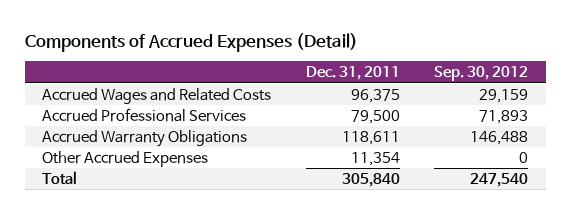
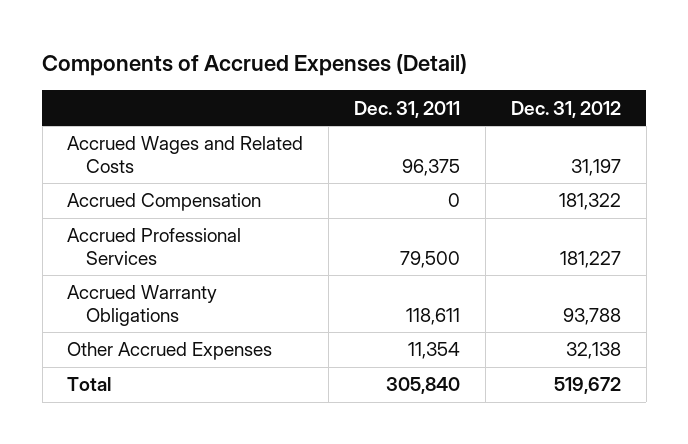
[434,66,529,82] Sep. 30, 2012 -> none
none -> [510,100,621,118] Dec. 31, 2012
none -> [67,193,262,212] Accrued Compensation

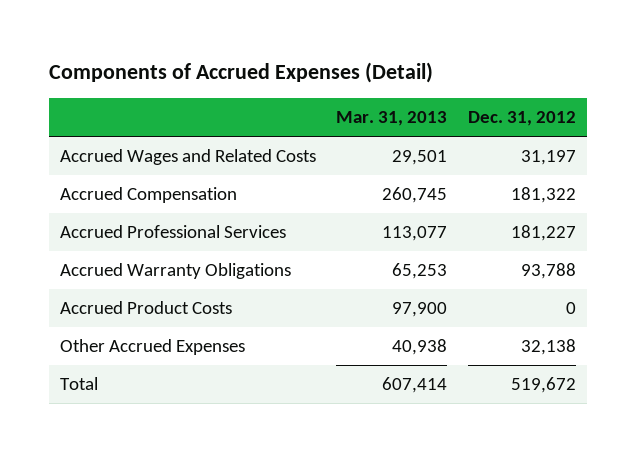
[354,100,461,118] Dec. 31, 2011 -> none
none -> [336,111,448,127] Mar. 31, 2013
none -> [59,301,232,315] Accrued Product Costs

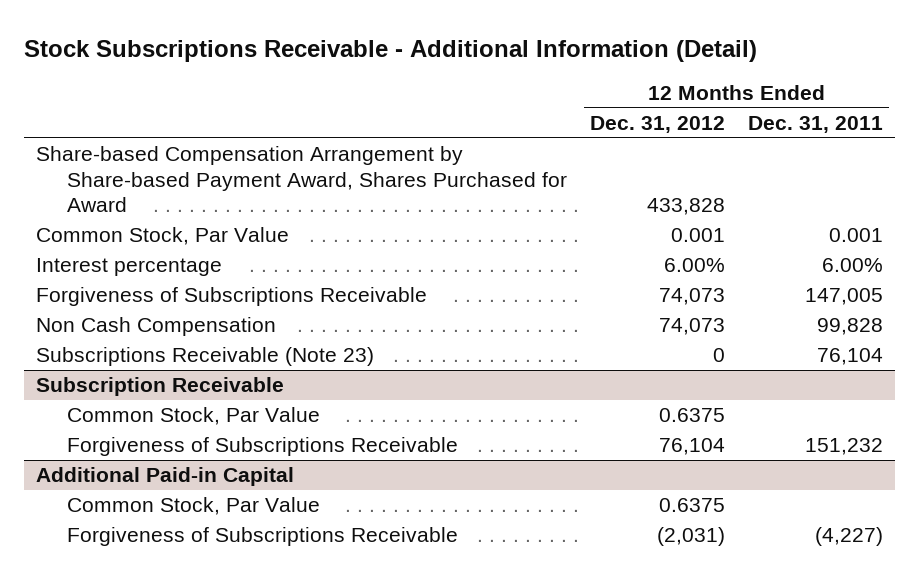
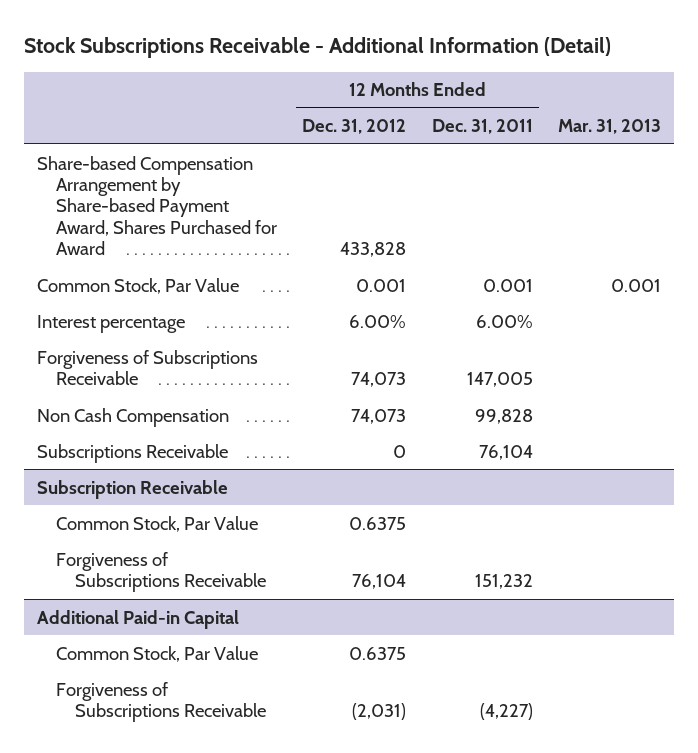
none -> [558,119,662,135] Mar. 31, 2013
[35,347,374,367] Subscriptions Receivable (Note 23) -> [36,443,228,463] Subscriptions Receivable

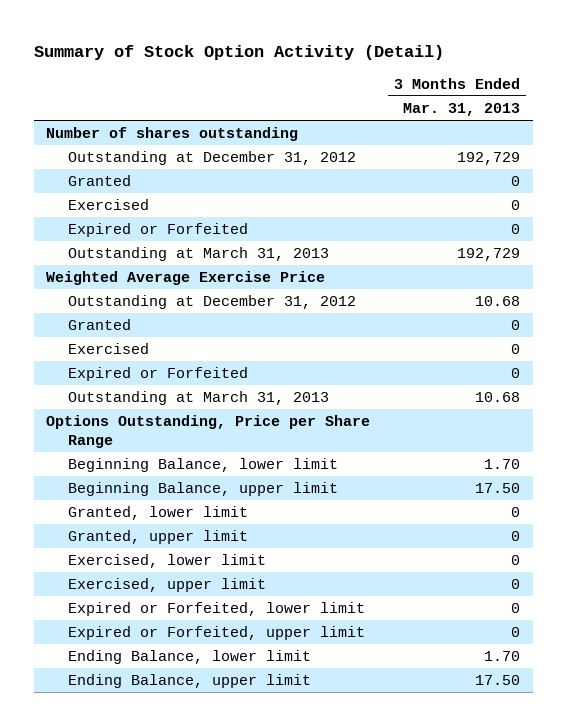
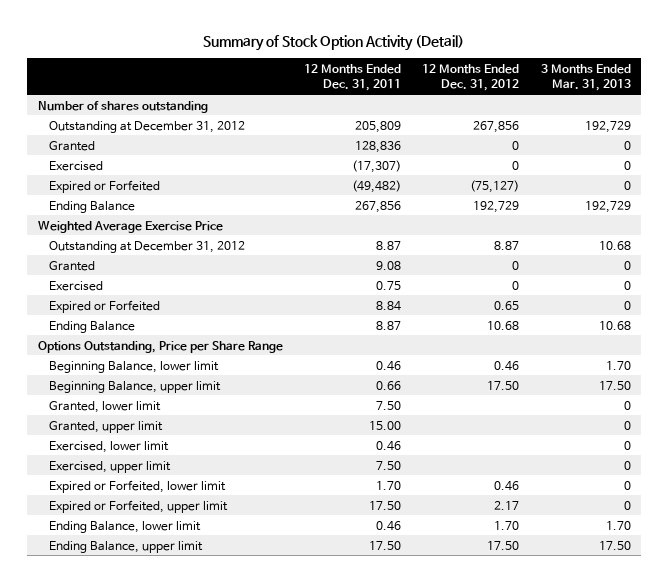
none -> [303,63,401,92] 12 Months Ended Dec. 31, 2011
none -> [422,63,520,92] 12 Months Ended Dec. 31, 2012
[68,246,330,261] Outstanding at March 31, 2013 -> [49,200,136,213] Ending Balance
[68,390,330,405] Outstanding at March 31, 2013 -> [49,320,136,333] Ending Balance

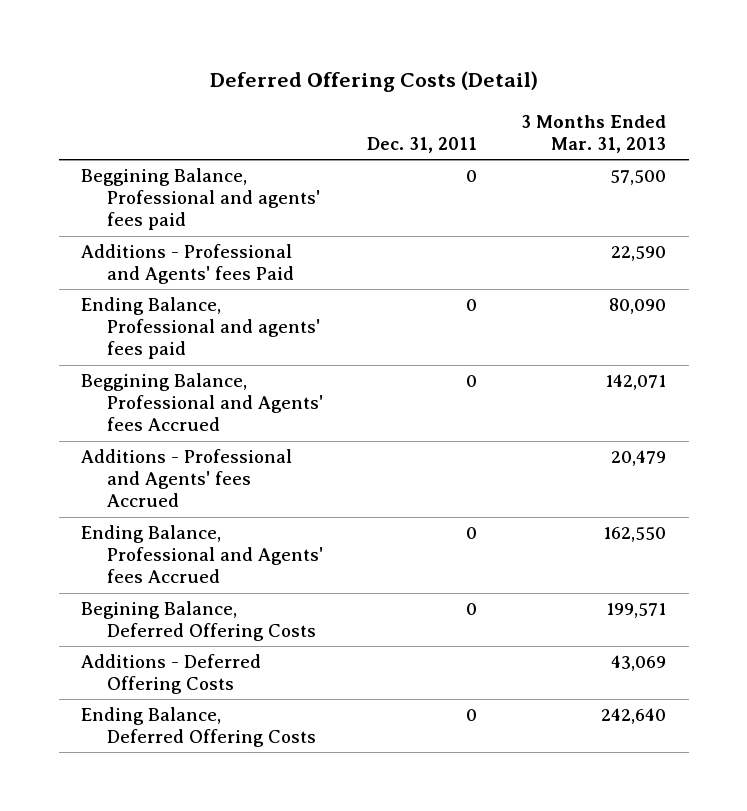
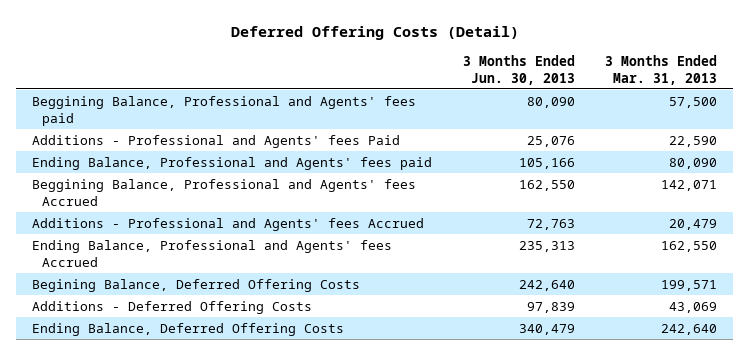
[367,137,478,154] Dec. 31, 2011 -> none
none -> [462,54,575,85] 3 Months Ended Jun. 30, 2013
[80,168,320,231] Beggining Balance, Professional and agents' fees paid -> [31,95,416,126] Beggining Balance, Professional and Agents' fees paid
[80,297,320,360] Ending Balance, Professional and agents' fees paid -> [31,156,432,170] Ending Balance, Professional and Agents' fees paid

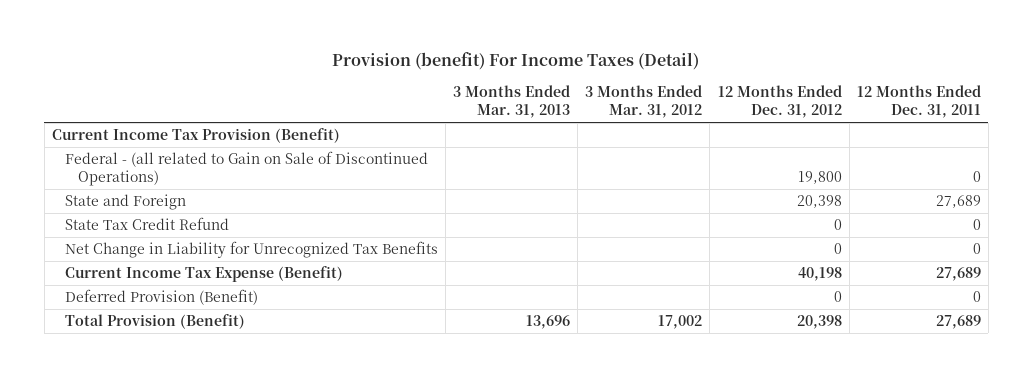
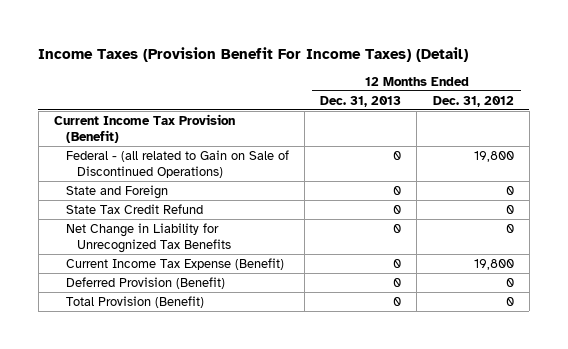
[332,51,700,70] Provision (benefit) For Income Taxes (Detail) -> [38,46,469,62] Income Taxes (Provision Benefit For Income Taxes) (Detail)
[453,85,571,119] 3 Months Ended Mar. 31, 2013 -> none
[585,85,703,119] 3 Months Ended Mar. 31, 2012 -> none
[856,85,981,119] 12 Months Ended Dec. 31, 2011 -> none
none -> [320,95,402,107] Dec. 31, 2013
[796,195,842,209] 20,398 -> [505,185,514,195] 0
[797,267,842,282] 40,198 -> [473,258,514,270] 19,800
[796,315,842,330] 20,398 -> [505,296,514,306] 0

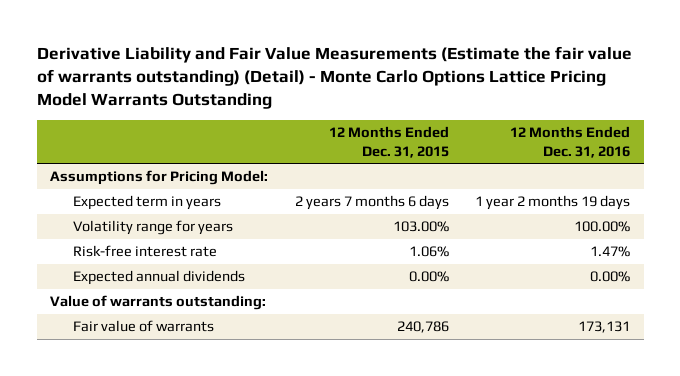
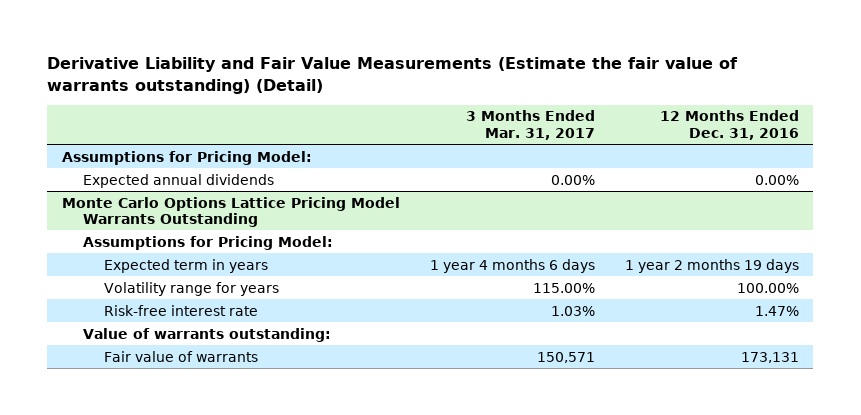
[36,46,632,109] Derivative Liability and Fair Value Measurements (Estimate the fair value of warrants outstanding) (Detail) - Monte Carlo Options Lattice Pricing Model Warrants Outstanding -> [47,57,739,94] Derivative Liability and Fair Value Measurements (Estimate the fair value of warrants outstanding) (Detail)
[328,125,449,158] 12 Months Ended Dec. 31, 2015 -> none
none -> [465,110,595,140] 3 Months Ended Mar. 31, 2017
[72,270,245,286] Expected annual dividends -> [83,173,275,188] Expected annual dividends
none -> [62,196,401,228] Monte Carlo Options Lattice Pricing Model Warrants Outstanding
none -> [83,235,334,250] Assumptions for Pricing Model:

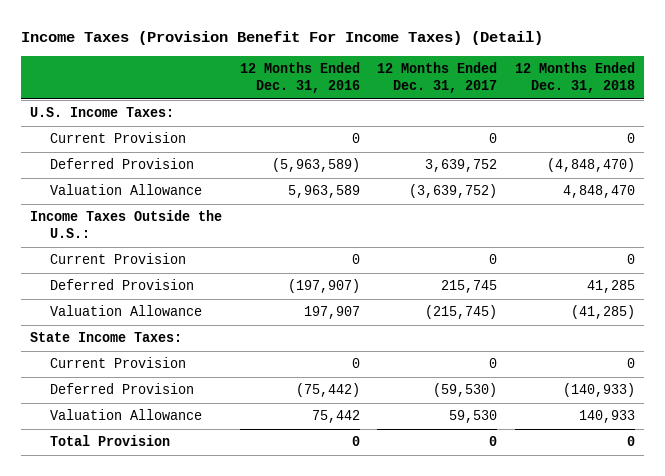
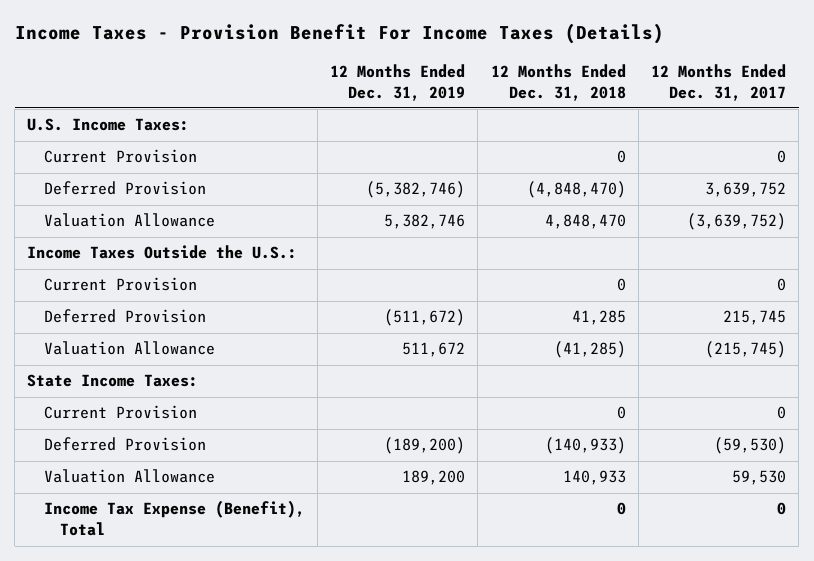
[21,31,544,46] Income Taxes (Provision Benefit For Income Taxes) (Detail) -> [14,23,664,45] Income Taxes - Provision Benefit For Income Taxes (Details)
[239,62,360,94] 12 Months Ended Dec. 31, 2016 -> none
none -> [330,63,466,101] 12 Months Ended Dec. 31, 2019
[49,435,170,447] Total Provision -> [43,500,305,537] Income Tax Expense (Benefit), Total

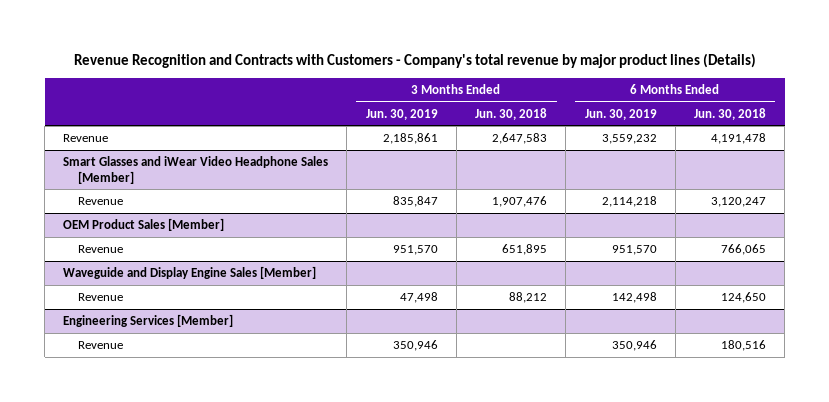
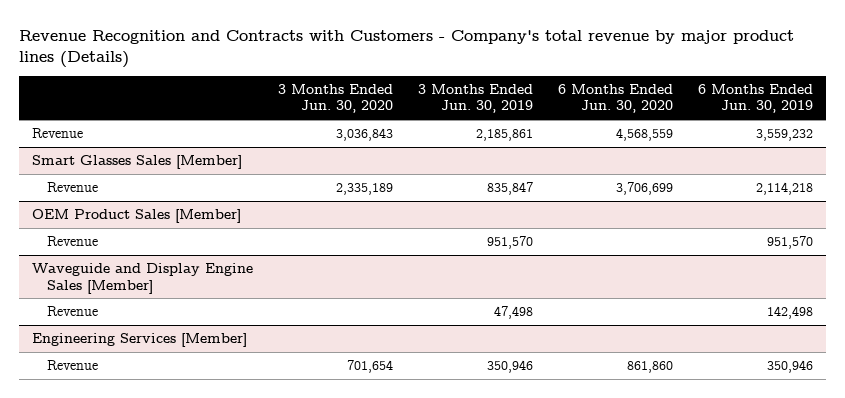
[475,107,548,120] Jun. 30, 2018 -> none
[694,107,767,120] Jun. 30, 2018 -> none
none -> [277,84,393,114] 3 Months Ended Jun. 30, 2020
none -> [558,84,674,114] 6 Months Ended Jun. 30, 2020
[63,156,329,184] Smart Glasses and iWear Video Headphone Sales [Member] -> [31,155,242,170] Smart Glasses Sales [Member]

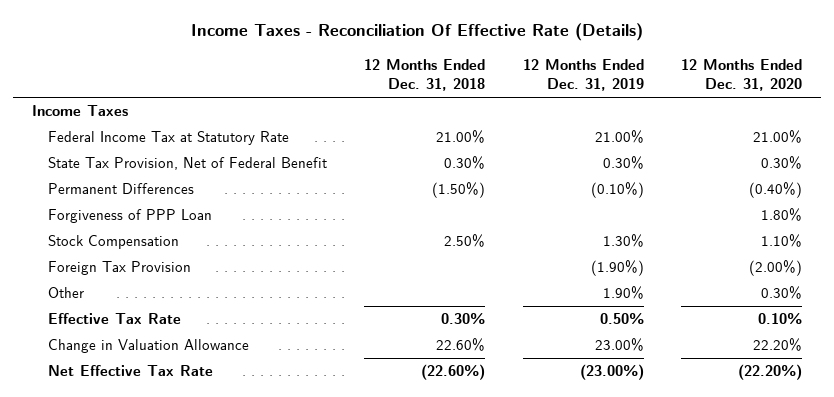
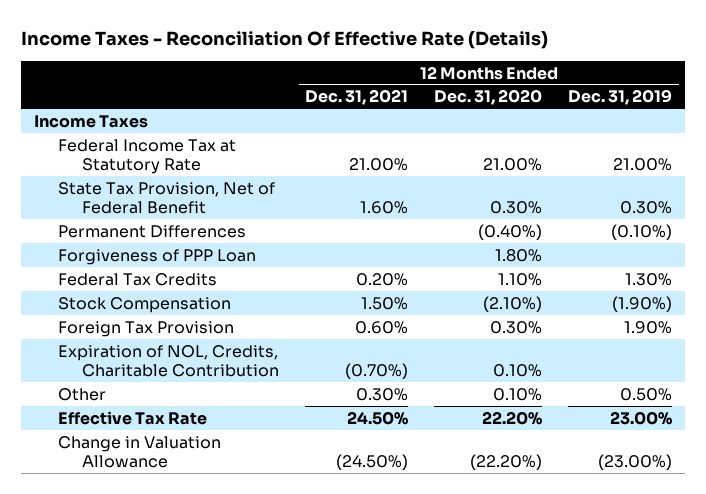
[364,58,486,92] 12 Months Ended Dec. 31, 2018 -> none
none -> [305,89,409,106] Dec. 31, 2021
[47,365,213,377] Net Effective Tax Rate -> none
none -> [57,272,217,286] Federal Tax Credits
[602,234,644,248] 1.30% -> [612,295,673,312] (1.90%)
[761,234,803,248] 1.10% -> [483,295,543,312] (2.10%)
[590,260,644,277] (1.90%) -> [624,320,673,334] 1.90%
[749,260,803,277] (2.00%) -> [490,320,543,334] 0.30%
none -> [57,344,280,377] Expiration of NOL, Credits, Charitable Contribution
[602,286,644,300] 1.90% -> [620,387,673,401] 0.50%
[761,286,803,300] 0.30% -> [493,387,543,401] 0.10%
[599,313,644,325] 0.50% -> [610,410,673,425] 23.00%
[758,313,803,325] 0.10% -> [482,410,543,425] 22.20%
[594,338,644,352] 23.00% -> [598,453,673,470] (23.00%)
[753,338,803,352] 22.20% -> [470,453,543,470] (22.20%)

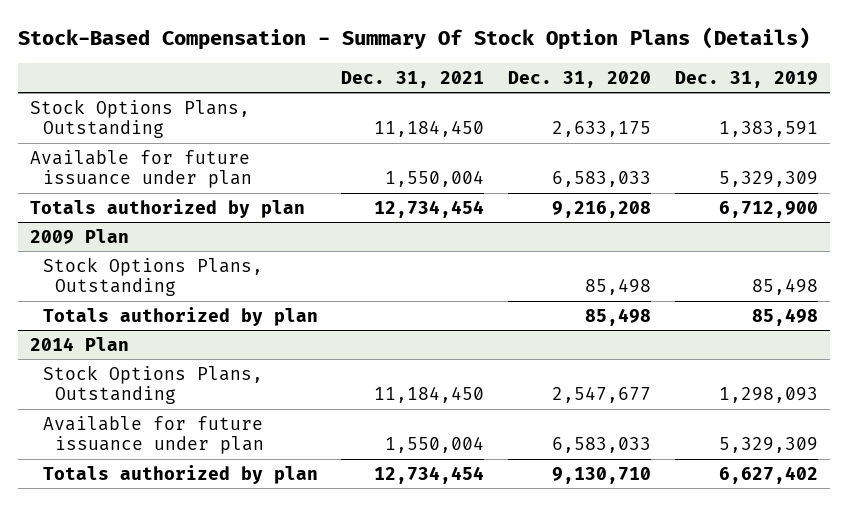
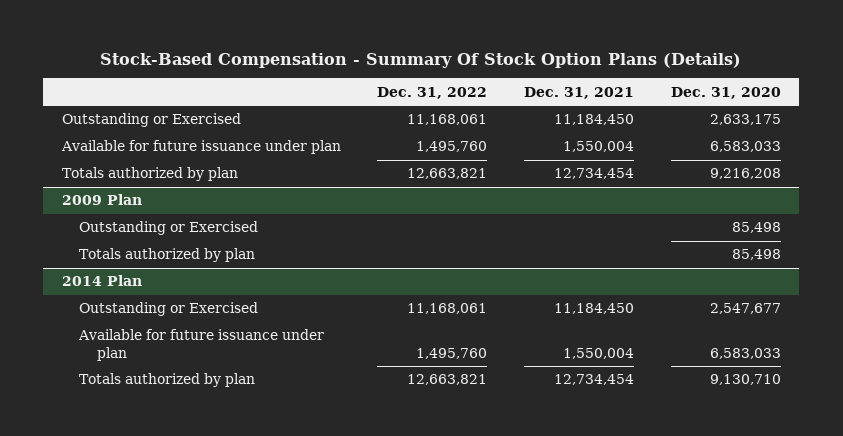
[674,70,818,88] Dec. 31, 2019 -> none
none -> [377,86,488,99] Dec. 31, 2022
[30,98,251,139] Stock Options Plans, Outstanding -> [61,113,241,128] Outstanding or Exercised
[42,256,263,297] Stock Options Plans, Outstanding -> [79,221,259,236] Outstanding or Exercised
[42,364,263,405] Stock Options Plans, Outstanding -> [79,302,259,317] Outstanding or Exercised

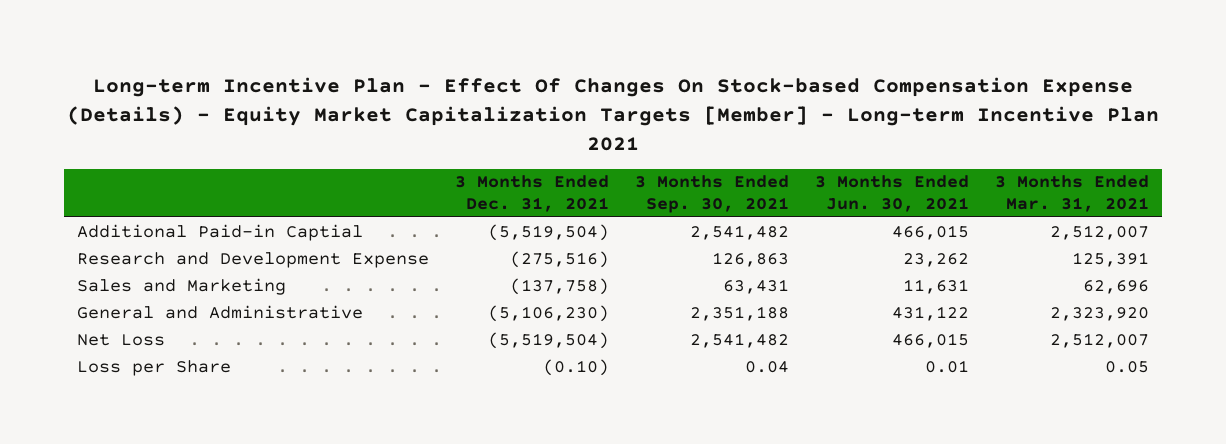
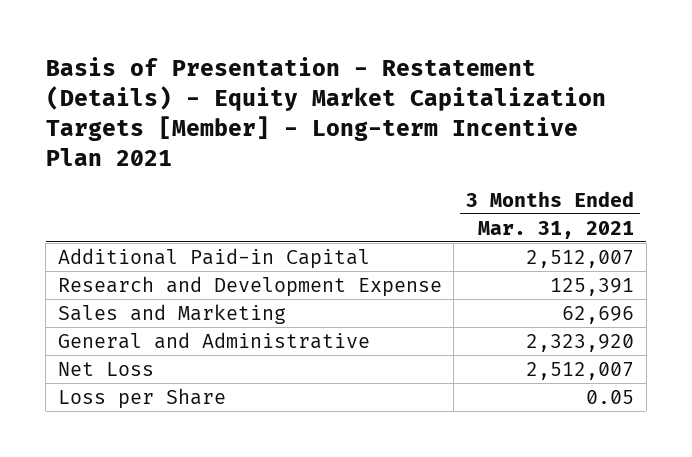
[66,77,1159,152] Long-term Incentive Plan - Effect Of Changes On Stock-based Compensation Expense (Details) - Equity Market Capitalization Targets [Member] - Long-term Incentive Plan 2021 -> [45,57,606,167] Basis of Presentation - Restatement (Details) - Equity Market Capitalization Targets [Member] - Long-term Incentive Plan 2021
[454,175,609,212] 3 Months Ended Dec. 31, 2021 -> none
[634,175,789,213] 3 Months Ended Sep. 30, 2021 -> none
[814,175,969,212] 3 Months Ended Jun. 30, 2021 -> none
[76,223,363,241] Additional Paid-in Captial -> [57,247,370,269] Additional Paid-in Capital

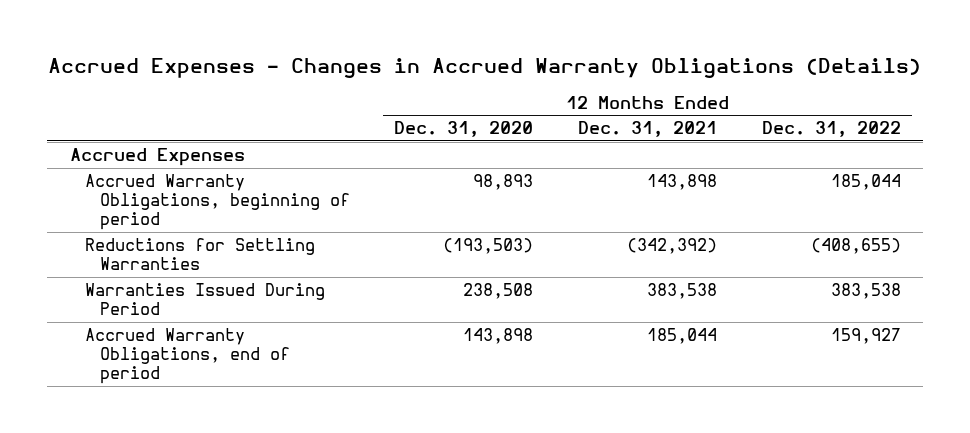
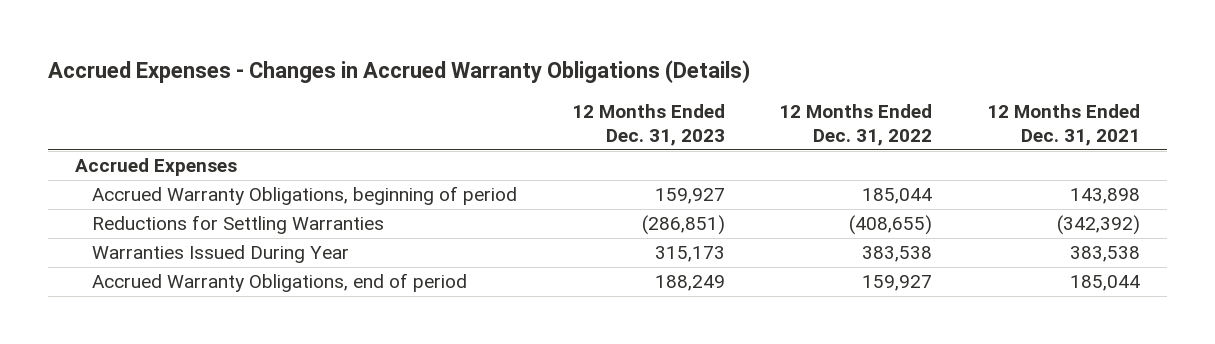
[394,121,534,138] Dec. 31, 2020 -> none
none -> [571,103,725,146] 12 Months Ended Dec. 31, 2023
[84,283,325,316] Warranties Issued During Period -> [91,245,349,264] Warranties Issued During Year

